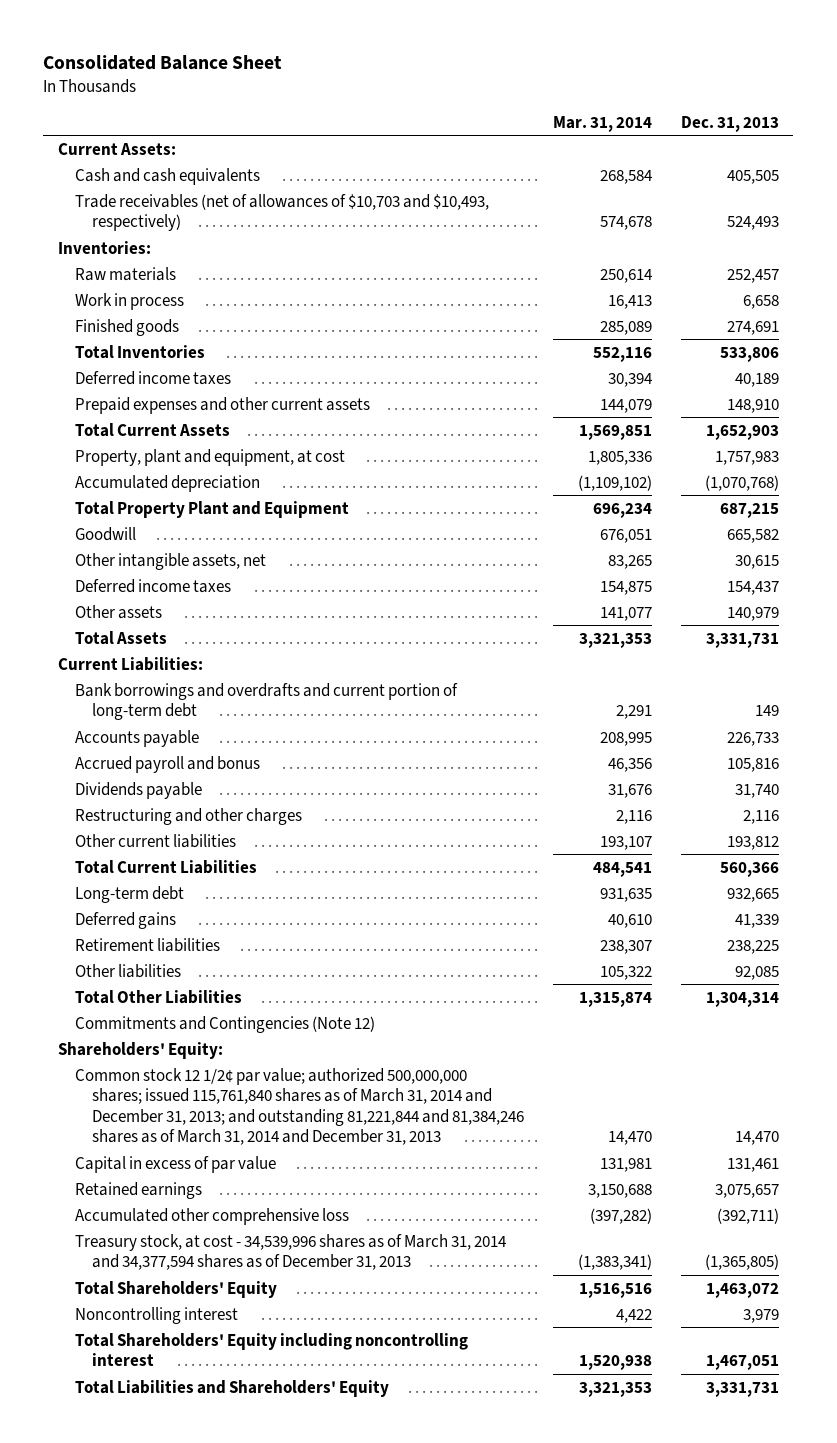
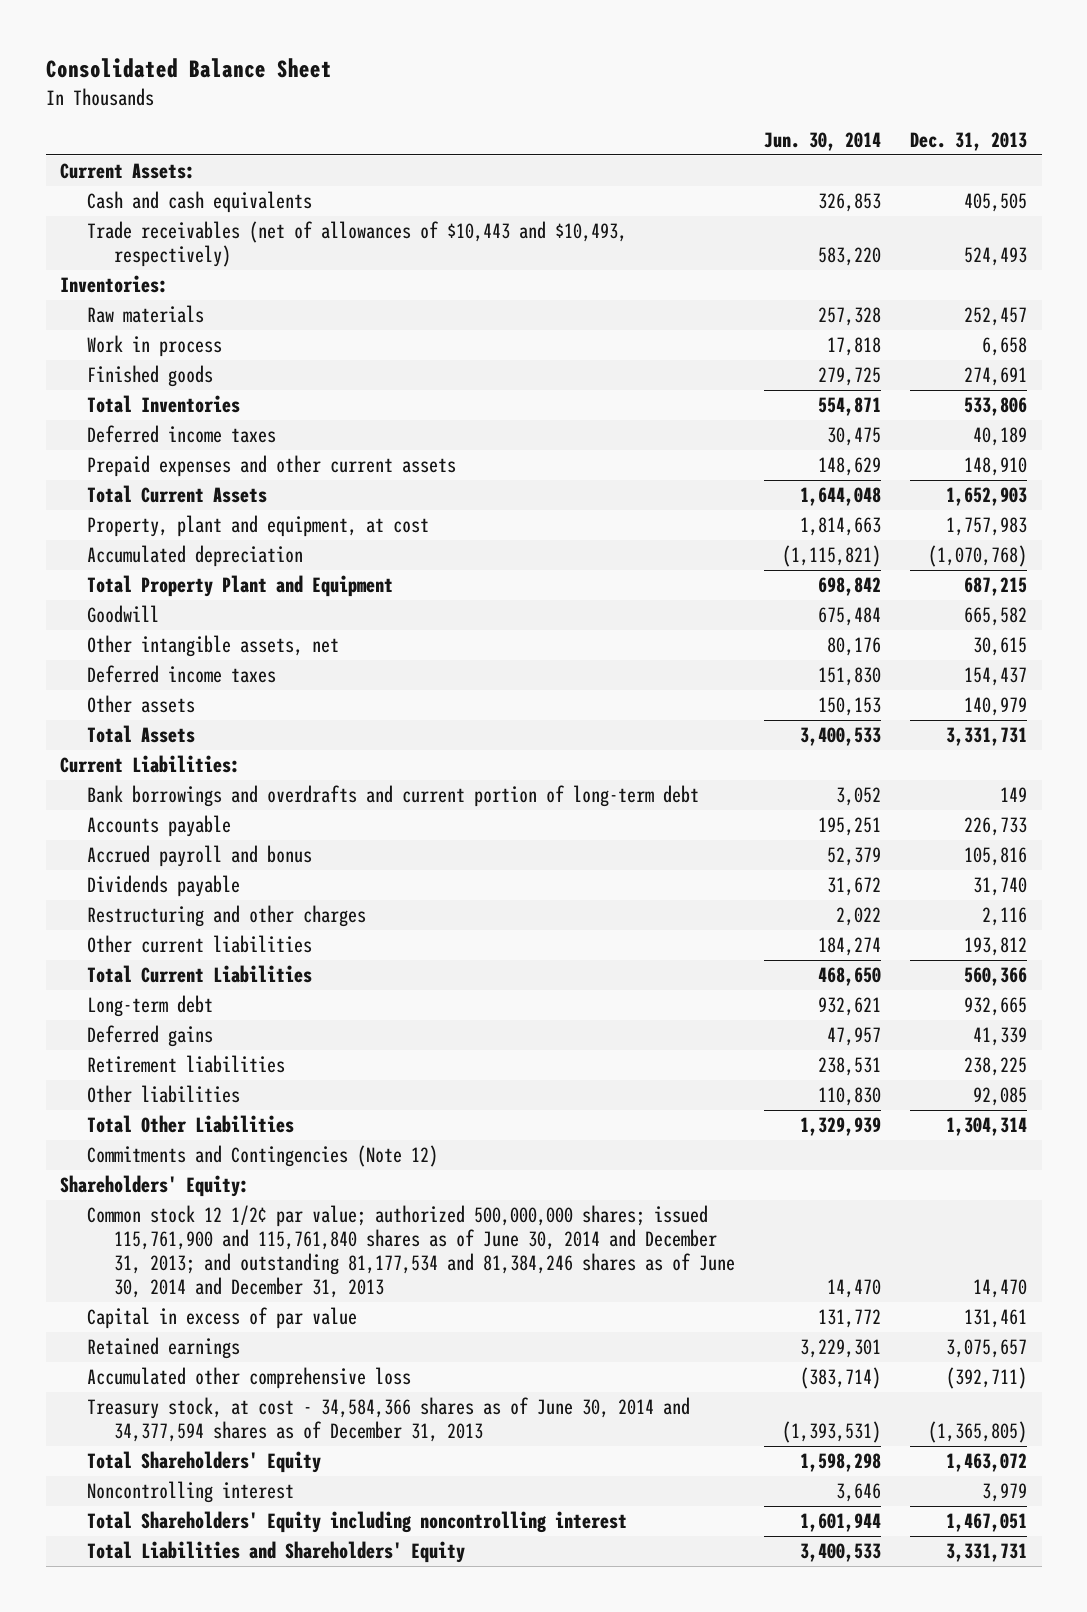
[552,115,652,132] Mar. 31, 2014 -> none
none -> [764,131,882,151] Jun. 30, 2014
[74,193,489,232] Trade receivables (net of allowances of $10,703 and $10,493, respectively) -> [87,221,628,268] Trade receivables (net of allowances of $10,443 and $10,493, respectively)
[74,1067,524,1146] Common stock 12 1/2¢ par value; authorized 500,000,000 shares; issued 115,761,840 shares as of March 31, 2014 and December 31, 2013; and outstanding 81,221,844 and 81,384,246 shares as of March 31, 2014 and December 31, 2013 -> [87,1205,736,1299] Common stock 12 1/2¢ par value; authorized 500,000,000 shares; issued 115,761,900 and 115,761,840 shares as of June 30, 2014 and December 31, 2013; and outstanding 81,177,534 and 81,384,246 shares as of June 30, 2014 and December 31, 2013
[74,1233,506,1271] Treasury stock, at cost - 34,539,996 shares as of March 31, 2014 and 34,377,594 shares as of December 31, 2013 -> [87,1397,691,1443] Treasury stock, at cost - 34,584,366 shares as of June 30, 2014 and 34,377,594 shares as of December 31, 2013

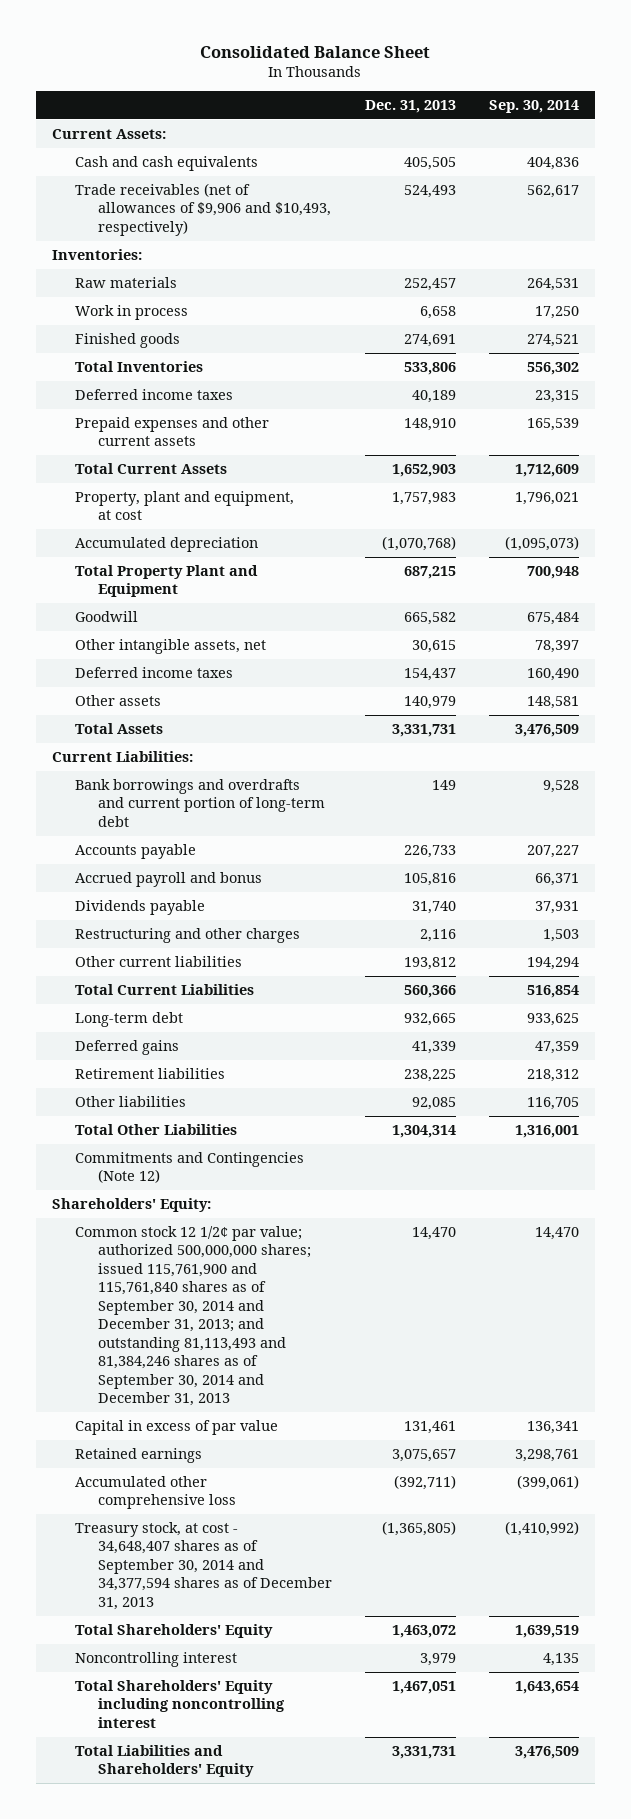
[764,131,882,151] Jun. 30, 2014 -> none
none -> [488,100,579,114] Sep. 30, 2014
[87,221,628,268] Trade receivables (net of allowances of $10,443 and $10,493, respectively) -> [74,182,331,236] Trade receivables (net of allowances of $9,906 and $10,493, respectively)
[87,1205,736,1299] Common stock 12 1/2¢ par value; authorized 500,000,000 shares; issued 115,761,900 and 115,761,840 shares as of June 30, 2014 and December 31, 2013; and outstanding 81,177,534 and 81,384,246 shares as of June 30, 2014 and December 31, 2013 -> [74,1225,311,1407] Common stock 12 1/2¢ par value; authorized 500,000,000 shares; issued 115,761,900 and 115,761,840 shares as of September 30, 2014 and December 31, 2013; and outstanding 81,113,493 and 81,384,246 shares as of September 30, 2014 and December 31, 2013
[87,1397,691,1443] Treasury stock, at cost - 34,584,366 shares as of June 30, 2014 and 34,377,594 shares as of December 31, 2013 -> [74,1521,332,1610] Treasury stock, at cost - 34,648,407 shares as of September 30, 2014 and 34,377,594 shares as of December 31, 2013

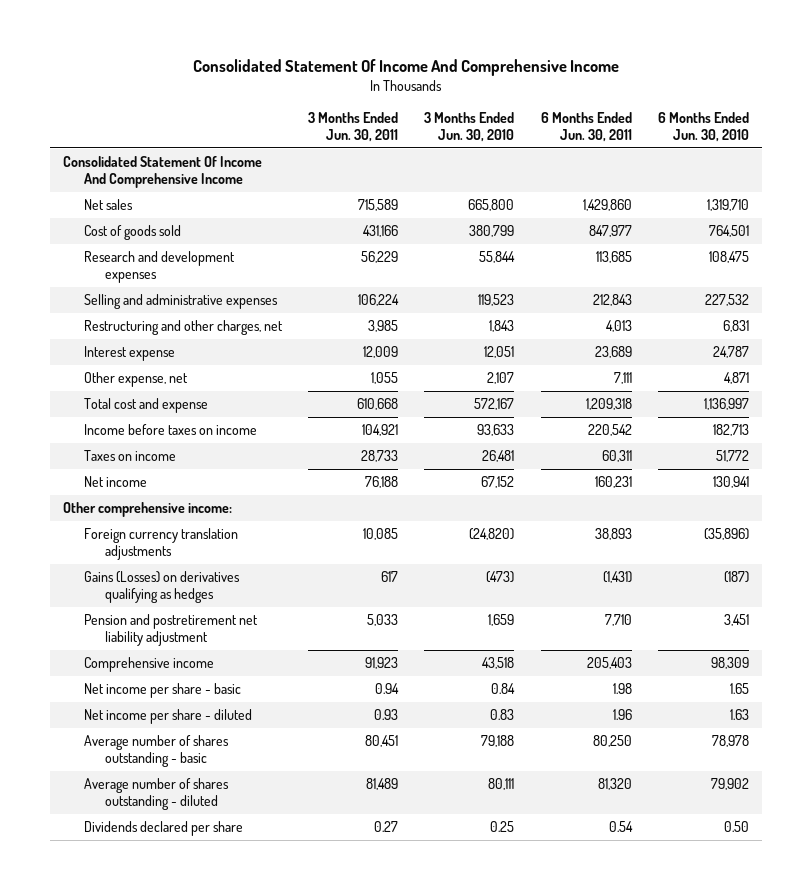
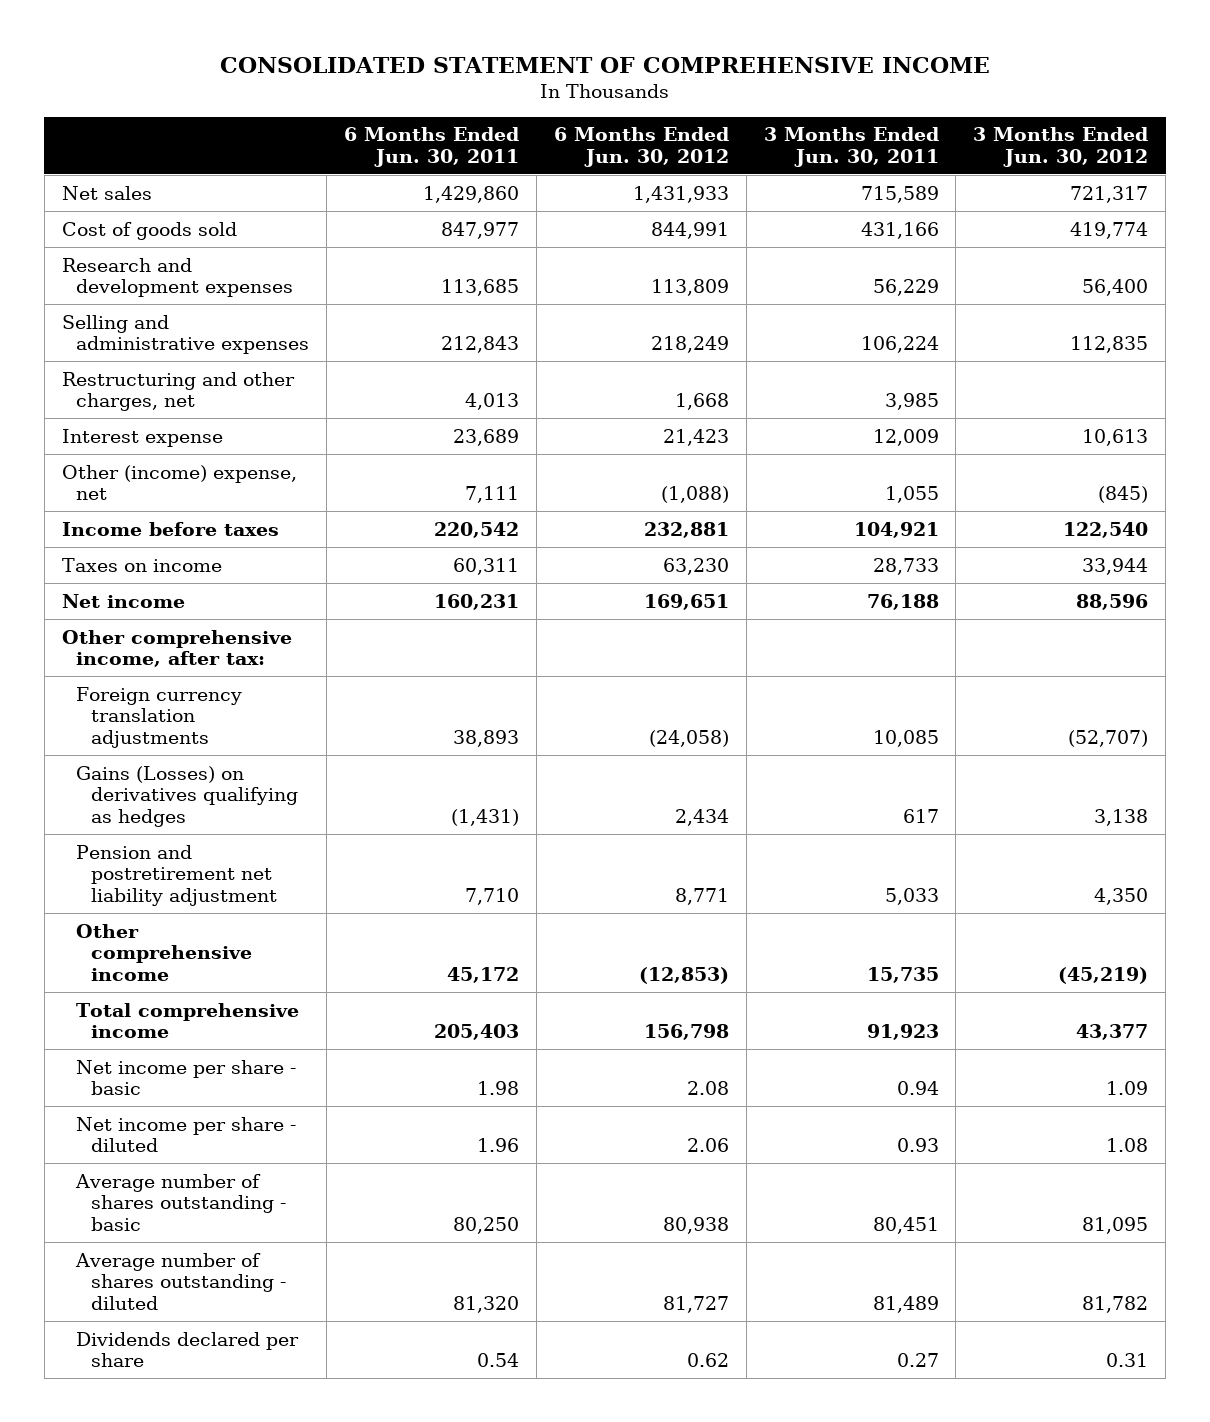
[192,58,619,76] Consolidated Statement Of Income And Comprehensive Income -> [220,57,991,74] CONSOLIDATED STATEMENT OF COMPREHENSIVE INCOME
[424,112,515,142] 3 Months Ended Jun. 30, 2010 -> none
[657,112,749,142] 6 Months Ended Jun. 30, 2010 -> none
none -> [553,127,729,167] 6 Months Ended Jun. 30, 2012
none -> [973,127,1149,167] 3 Months Ended Jun. 30, 2012
[62,156,262,188] Consolidated Statement Of Income And Comprehensive Income -> none
[83,398,208,414] Total cost and expense -> none
[83,372,188,388] Other expense, net -> [61,464,297,501] Other (income) expense, net
[83,424,257,436] Income before taxes on income -> [61,521,279,536] Income before taxes
[62,502,232,518] Other comprehensive income: -> [61,629,292,668] Other comprehensive income, after tax:
none -> [76,923,252,982] Other comprehensive income
[83,657,214,673] Comprehensive income -> [76,1002,300,1039] Total comprehensive income

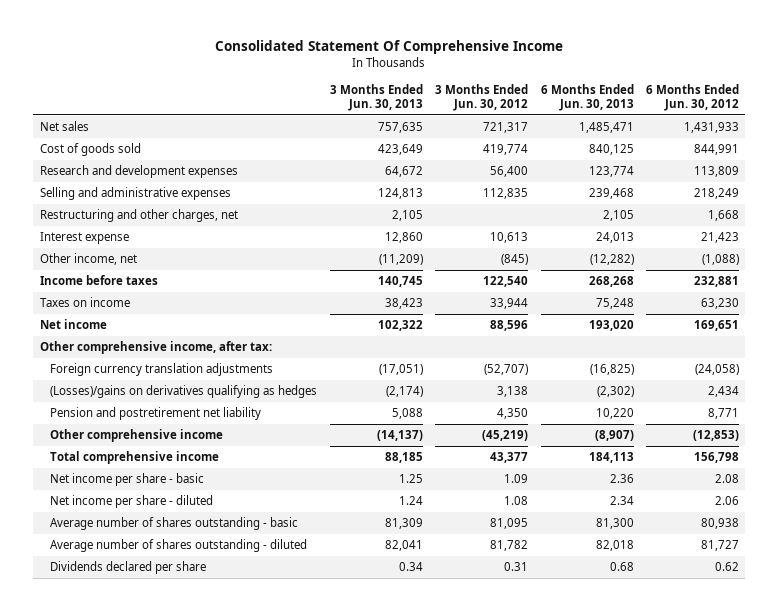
[220,57,991,74] CONSOLIDATED STATEMENT OF COMPREHENSIVE INCOME -> [215,40,564,55] Consolidated Statement Of Comprehensive Income
[343,127,519,167] 6 Months Ended Jun. 30, 2011 -> none
[763,127,939,167] 3 Months Ended Jun. 30, 2011 -> none
none -> [329,84,423,111] 3 Months Ended Jun. 30, 2013
none -> [540,84,634,111] 6 Months Ended Jun. 30, 2013
[61,464,297,501] Other (income) expense, net -> [39,253,137,266] Other income, net
[76,765,298,828] Gains (Losses) on derivatives qualifying as hedges -> [49,385,317,399] (Losses)/gains on derivatives qualifying as hedges
[76,844,277,907] Pension and postretirement net liability adjustment -> [49,407,261,421] Pension and postretirement net liability

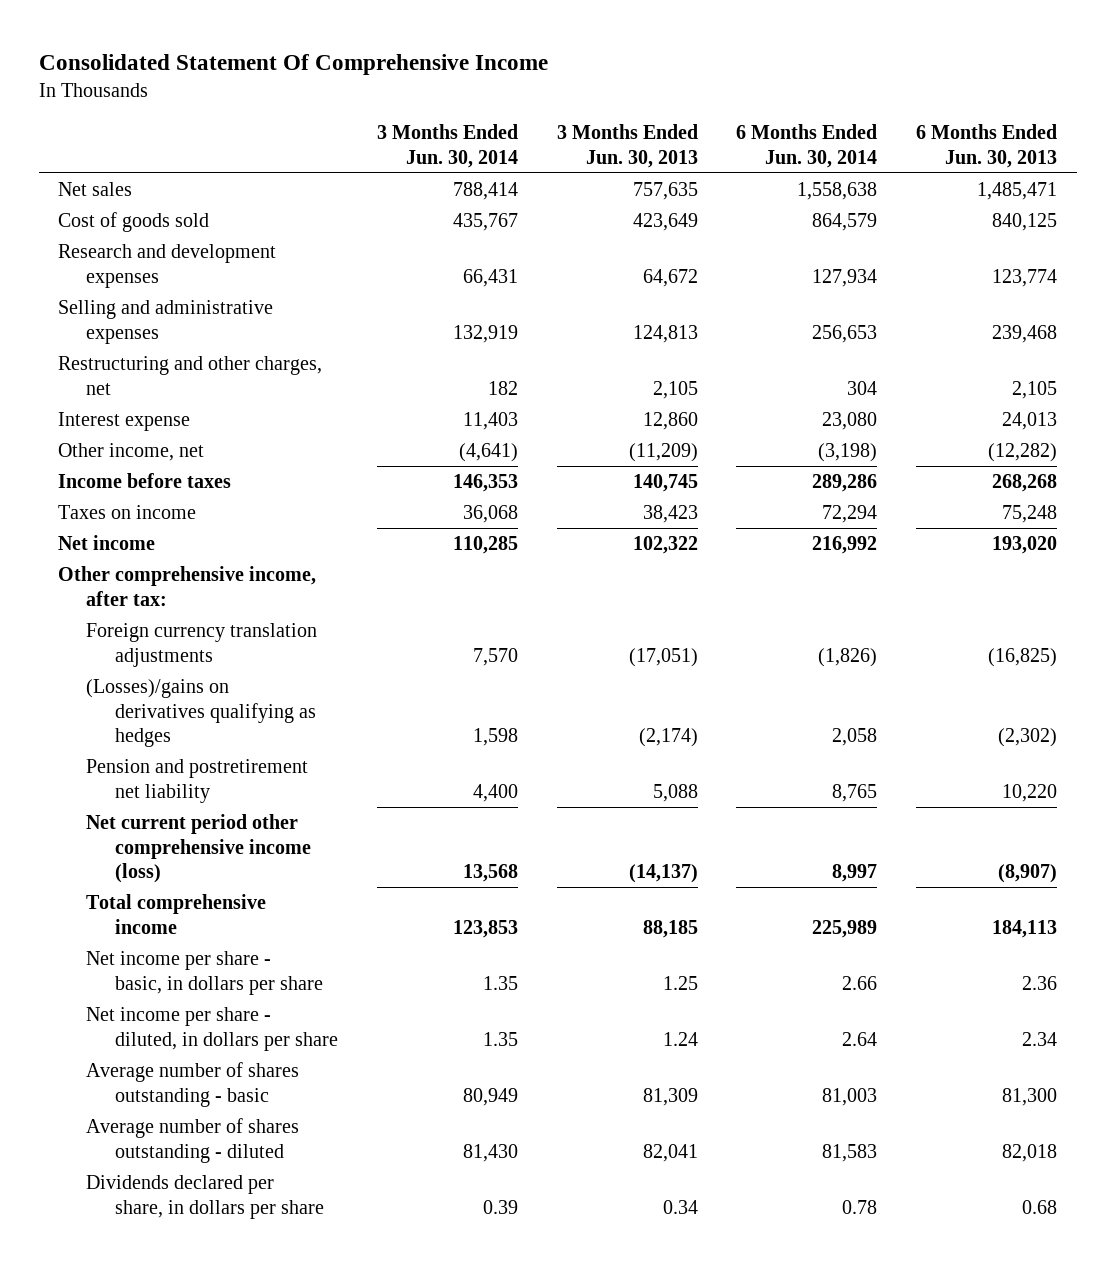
[435,84,529,111] 3 Months Ended Jun. 30, 2012 -> none
[646,84,740,111] 6 Months Ended Jun. 30, 2012 -> none
none -> [376,124,518,168] 3 Months Ended Jun. 30, 2014
none -> [736,124,878,168] 6 Months Ended Jun. 30, 2014
[49,429,223,443] Other comprehensive income -> [86,814,311,883] Net current period other comprehensive income (loss)
[49,473,204,487] Net income per share - basic -> [86,951,323,995] Net income per share - basic, in dollars per share
[49,495,213,509] Net income per share - diluted -> [86,1007,338,1051] Net income per share - diluted, in dollars per share
[49,561,206,575] Dividends declared per share -> [86,1175,324,1219] Dividends declared per share, in dollars per share

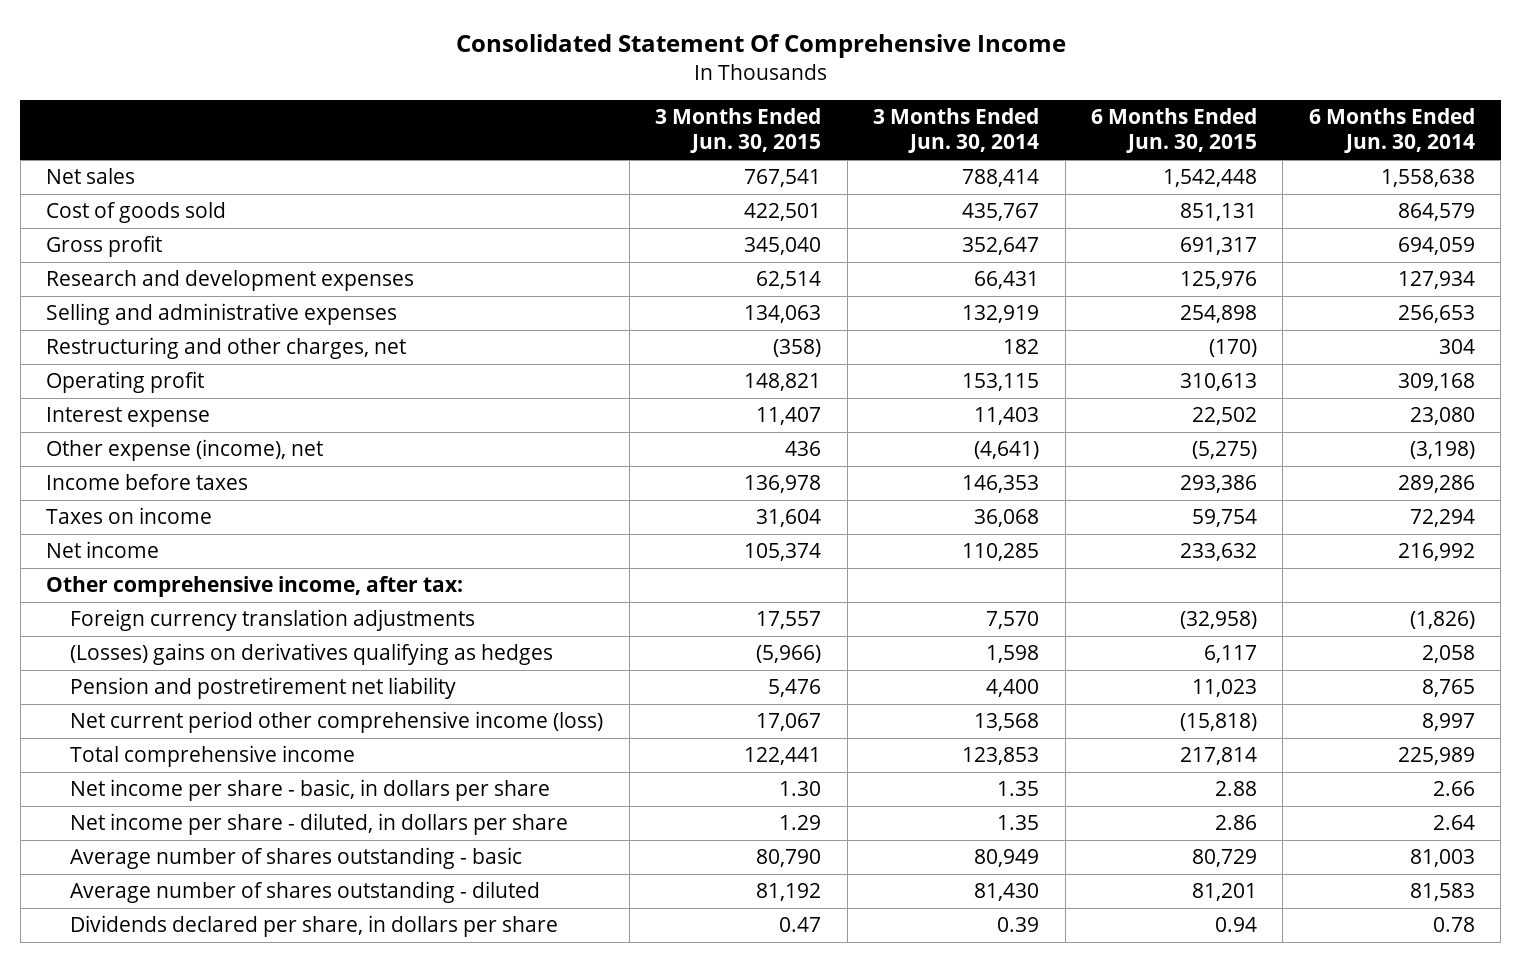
[556,124,698,168] 3 Months Ended Jun. 30, 2013 -> none
[916,124,1058,168] 6 Months Ended Jun. 30, 2013 -> none
none -> [655,108,822,154] 3 Months Ended Jun. 30, 2015
none -> [1091,108,1258,154] 6 Months Ended Jun. 30, 2015
none -> [46,235,163,258] Gross profit
none -> [46,371,205,394] Operating profit
[58,443,205,462] Other income, net -> [46,439,324,462] Other expense (income), net
[86,679,316,747] (Losses)/gains on derivatives qualifying as hedges -> [70,643,554,666] (Losses) gains on derivatives qualifying as hedges

